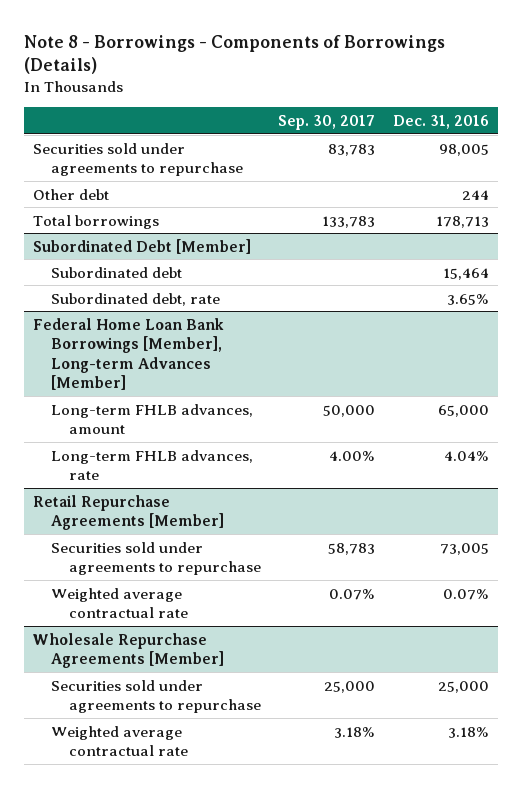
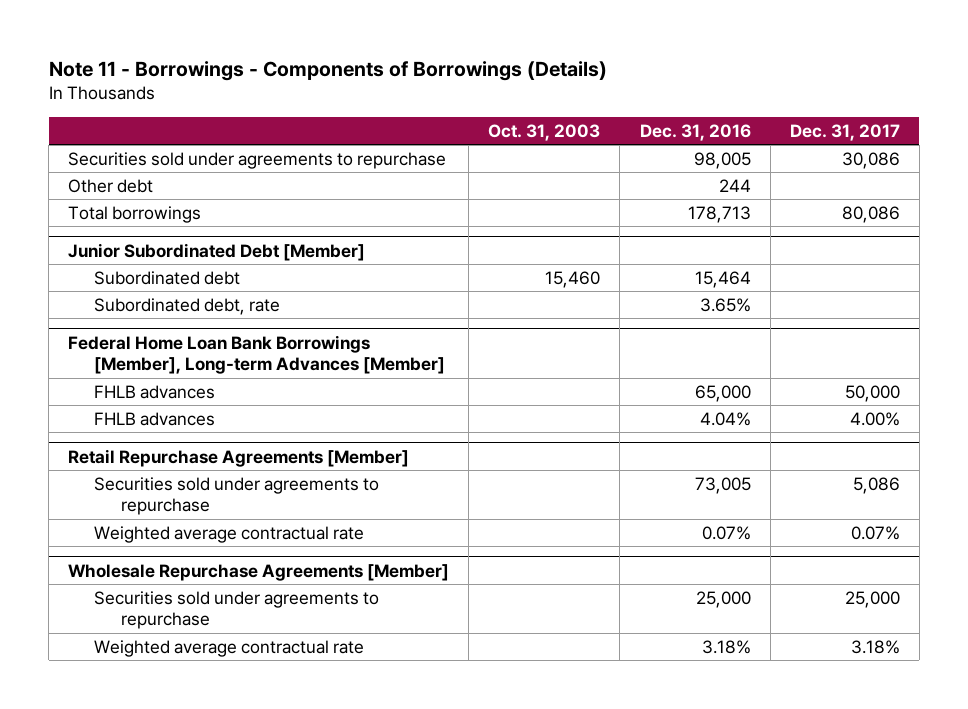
[23,34,445,75] Note 8 - Borrowings - Components of Borrowings (Details) -> [48,60,607,81] Note 11 - Borrowings - Components of Borrowings (Details)
[278,114,376,130] Sep. 30, 2017 -> none
none -> [488,123,601,141] Oct. 31, 2003
none -> [789,123,900,141] Dec. 31, 2017
[32,238,251,254] Subordinated Debt [Member] -> [68,242,366,261] Junior Subordinated Debt [Member]
[50,403,253,435] Long-term FHLB advances, amount -> [94,384,216,399] FHLB advances
[50,449,253,481] Long-term FHLB advances, rate -> [94,411,216,426] FHLB advances

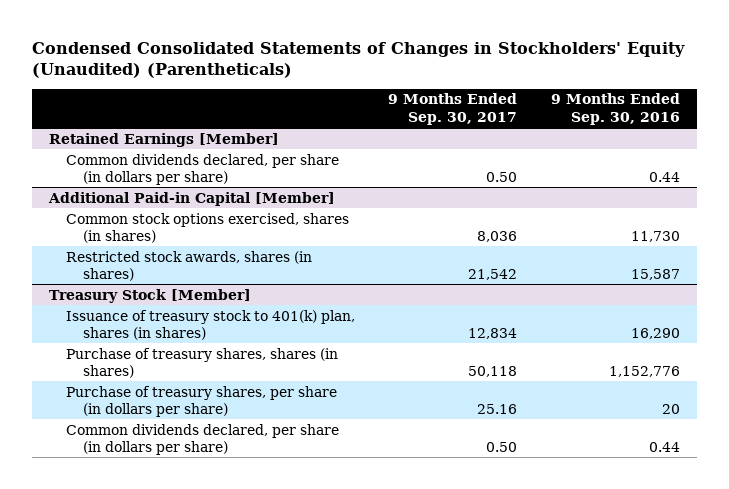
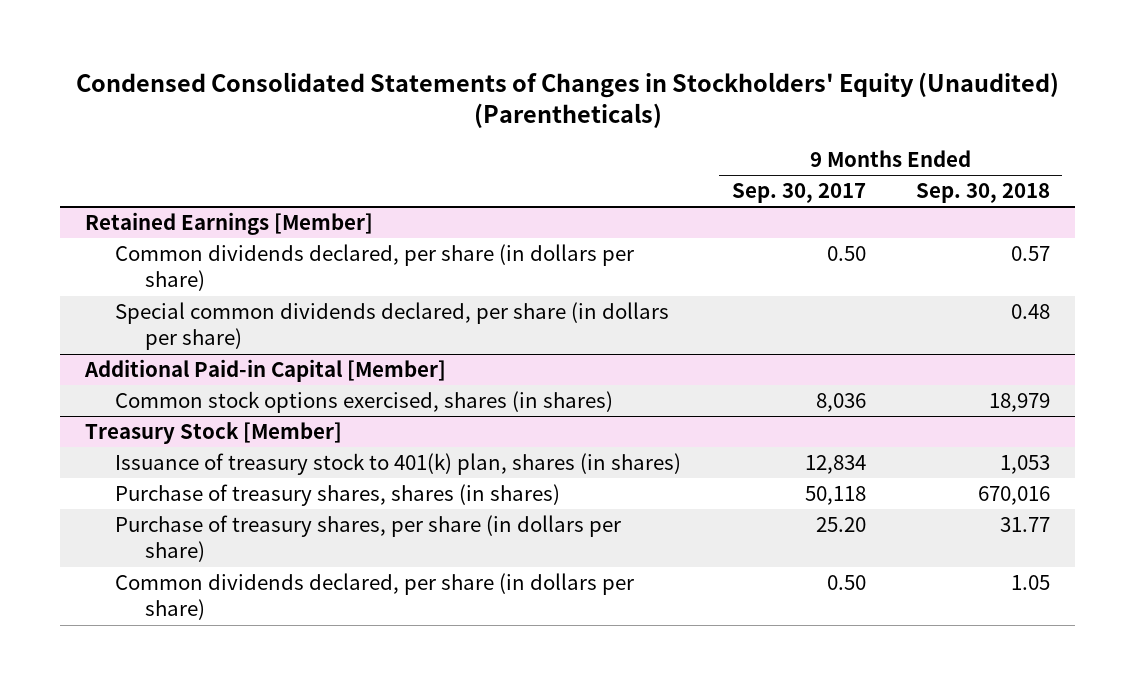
[551,93,681,125] 9 Months Ended Sep. 30, 2016 -> none
none -> [915,183,1050,204] Sep. 30, 2018
none -> [115,302,670,351] Special common dividends declared, per share (in dollars per share)
[65,250,312,281] Restricted stock awards, shares (in shares) -> none
[477,403,518,414] 25.16 -> [815,517,866,533] 25.20

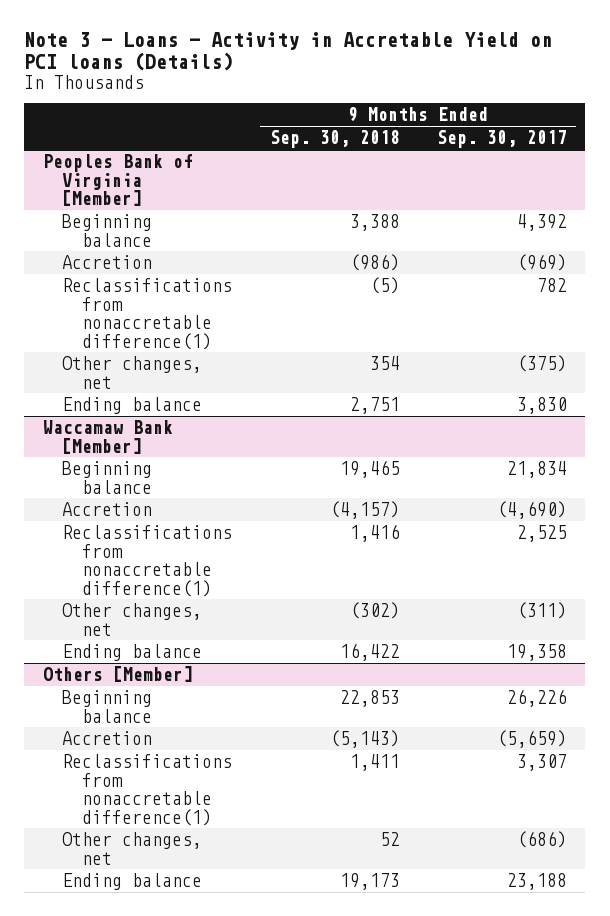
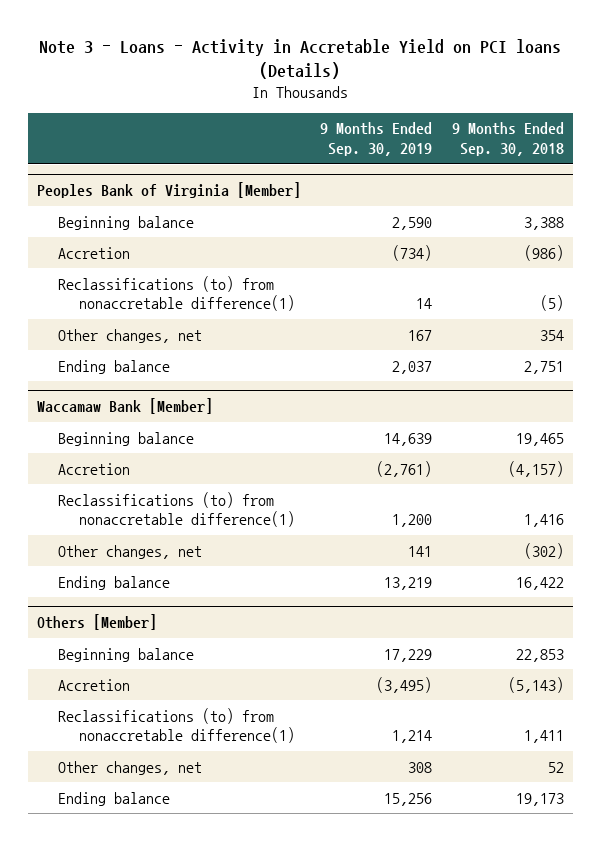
[436,130,567,149] Sep. 30, 2017 -> none
none -> [320,122,433,156] 9 Months Ended Sep. 30, 2019
[62,278,233,350] Reclassifications from nonaccretable difference(1) -> [58,275,295,312] Reclassifications (to) from nonaccretable difference(1)
[62,525,233,597] Reclassifications from nonaccretable difference(1) -> [58,491,295,528] Reclassifications (to) from nonaccretable difference(1)
[62,754,233,826] Reclassifications from nonaccretable difference(1) -> [58,707,295,744] Reclassifications (to) from nonaccretable difference(1)

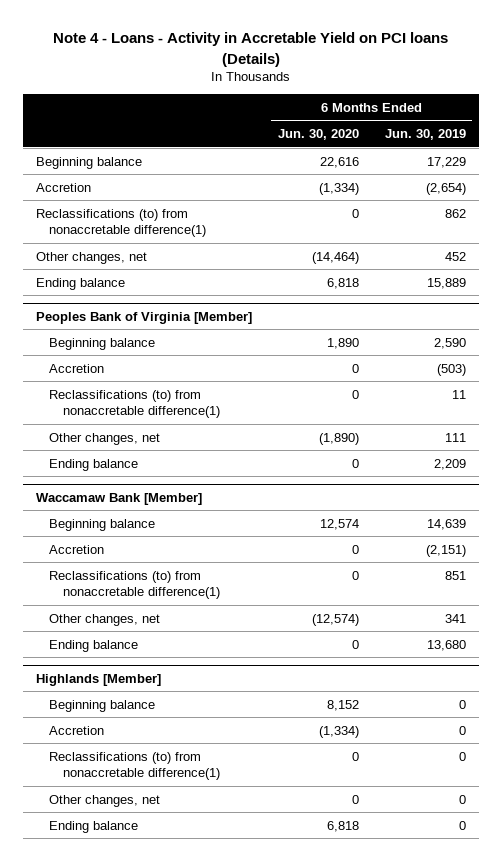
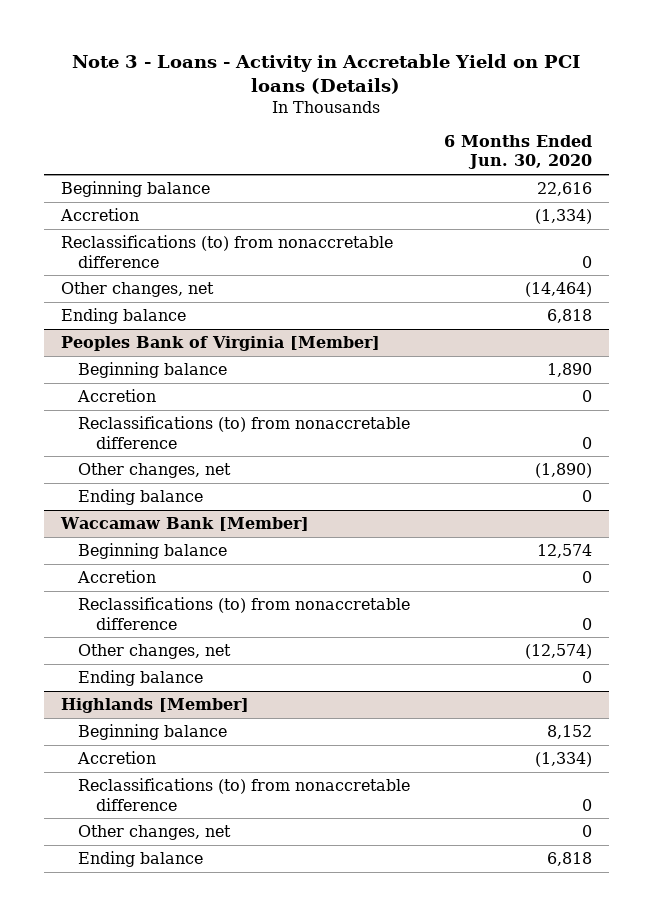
[52,32,448,67] Note 4 - Loans - Activity in Accretable Yield on PCI loans (Details) -> [72,53,581,94] Note 3 - Loans - Activity in Accretable Yield on PCI loans (Details)
[384,129,466,141] Jun. 30, 2019 -> none
[35,208,207,237] Reclassifications (to) from nonaccretable difference(1) -> [60,234,393,268] Reclassifications (to) from nonaccretable difference
[49,389,220,418] Reclassifications (to) from nonaccretable difference(1) -> [78,415,411,449] Reclassifications (to) from nonaccretable difference
[49,570,220,599] Reclassifications (to) from nonaccretable difference(1) -> [78,596,411,630] Reclassifications (to) from nonaccretable difference
[49,751,220,780] Reclassifications (to) from nonaccretable difference(1) -> [78,777,411,811] Reclassifications (to) from nonaccretable difference

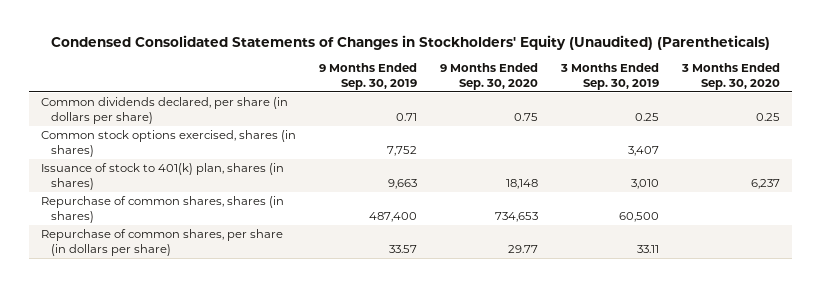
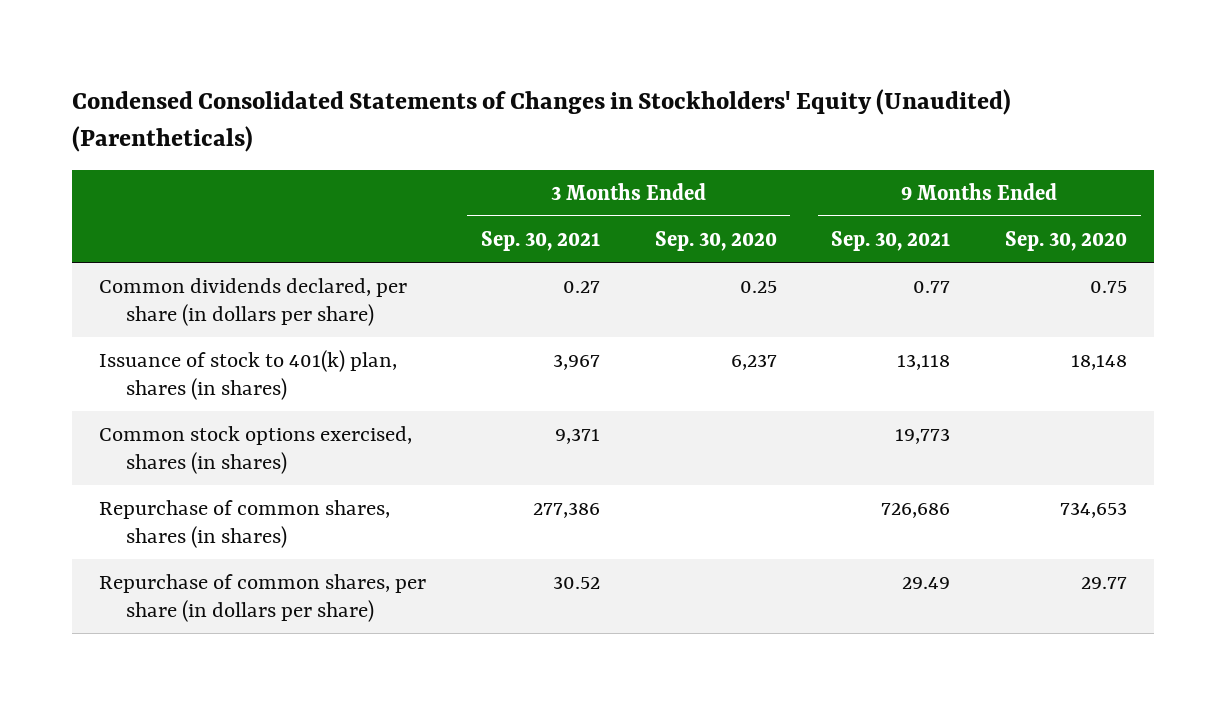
[318,62,417,90] 9 Months Ended Sep. 30, 2019 -> none
[560,62,660,90] 3 Months Ended Sep. 30, 2019 -> none
none -> [480,230,600,251] Sep. 30, 2021
none -> [831,230,951,251] Sep. 30, 2021
[40,129,296,157] Common stock options exercised, shares (in shares) -> [99,425,413,475] Common stock options exercised, shares (in shares)

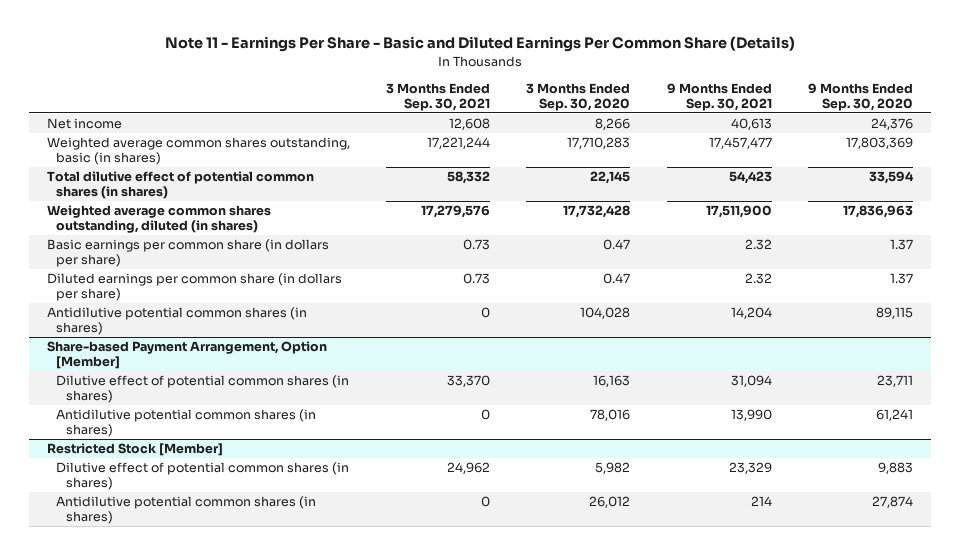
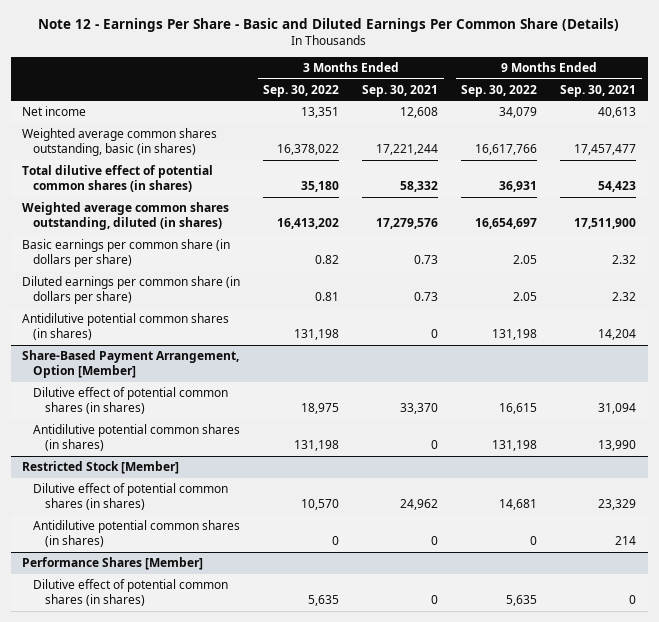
[164,36,795,53] Note 11 - Earnings Per Share - Basic and Diluted Earnings Per Common Share (Details) -> [38,18,620,33] Note 12 - Earnings Per Share - Basic and Diluted Earnings Per Common Share (Details)
[526,82,631,111] 3 Months Ended Sep. 30, 2020 -> none
[807,82,913,111] 9 Months Ended Sep. 30, 2020 -> none
none -> [263,84,340,97] Sep. 30, 2022
none -> [461,84,538,97] Sep. 30, 2022
[46,341,327,370] Share-based Payment Arrangement, Option [Member] -> [22,350,240,379] Share-Based Payment Arrangement, Option [Member]
none -> [22,557,204,571] Performance Shares [Member]
none -> [33,579,229,607] Dilutive effect of potential common shares (in shares)

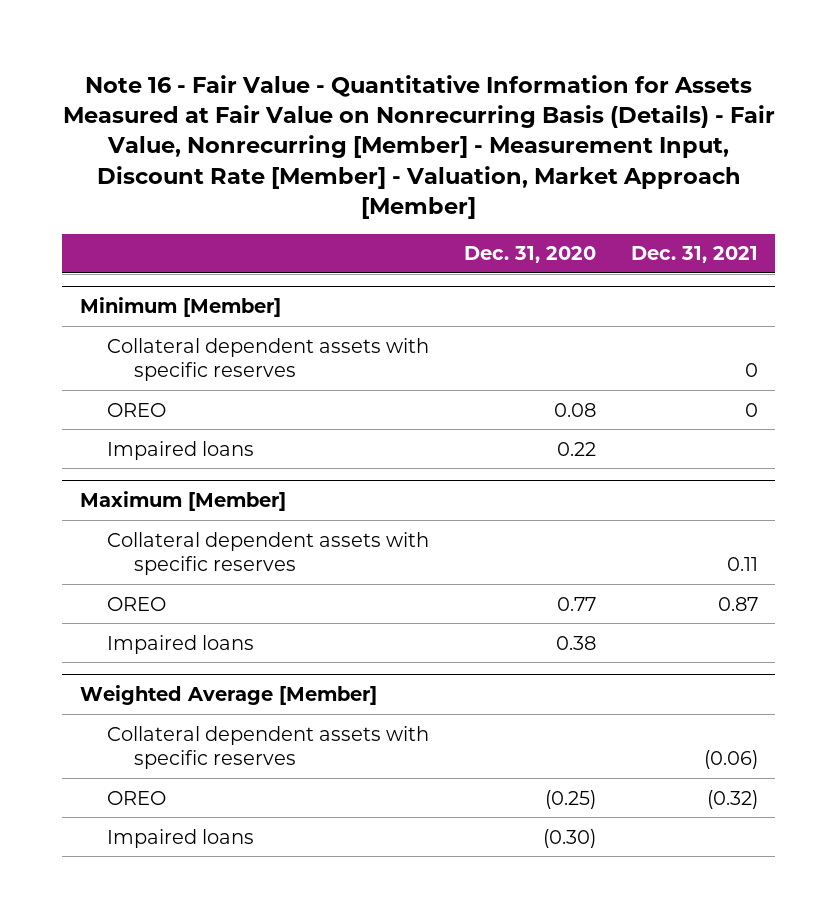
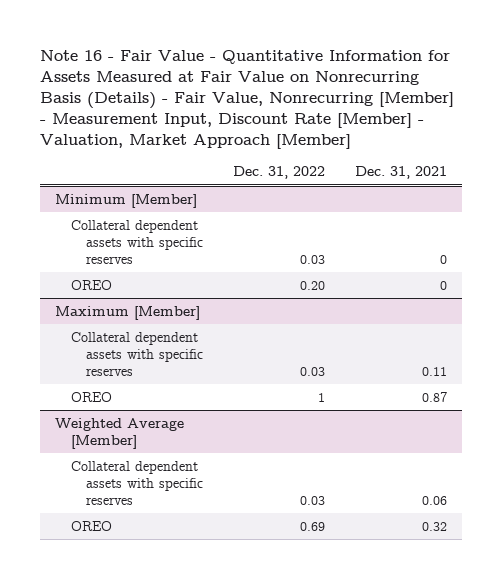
[463,246,596,264] Dec. 31, 2020 -> none
none -> [232,166,325,180] Dec. 31, 2022
[106,440,254,460] Impaired loans -> none
[106,634,254,654] Impaired loans -> none
[106,828,254,848] Impaired loans -> none
[703,749,758,769] (0.06) -> [422,496,448,506] 0.06
[706,789,758,809] (0.32) -> [422,521,448,531] 0.32

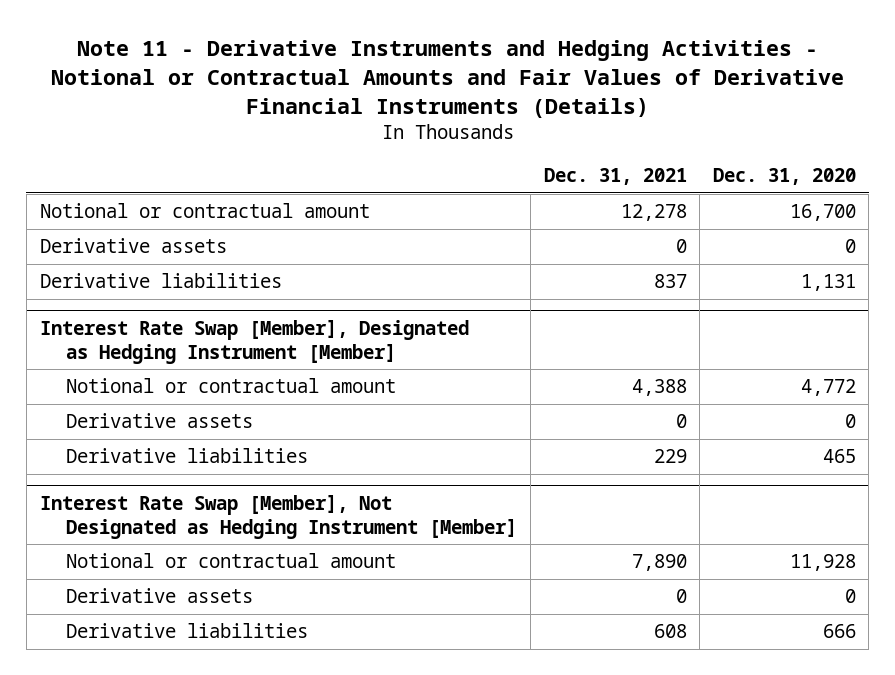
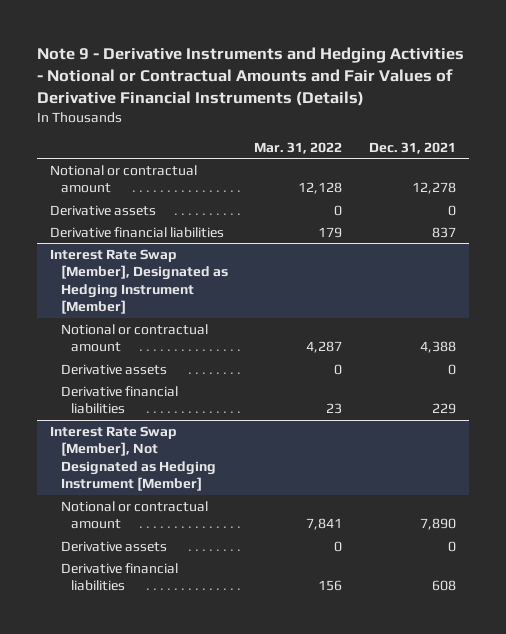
[50,39,844,118] Note 11 - Derivative Instruments and Hedging Activities - Notional or Contractual Amounts and Fair Values of Derivative Financial Instruments (Details) -> [36,46,464,106] Note 9 - Derivative Instruments and Hedging Activities - Notional or Contractual Amounts and Fair Values of Derivative Financial Instruments (Details)
[712,168,856,186] Dec. 31, 2020 -> none
none -> [254,141,343,154] Mar. 31, 2022
[39,273,282,289] Derivative liabilities -> [50,226,225,238] Derivative financial liabilities
[66,448,309,464] Derivative liabilities -> [60,385,178,415] Derivative financial liabilities
[66,623,309,639] Derivative liabilities -> [60,562,178,592] Derivative financial liabilities

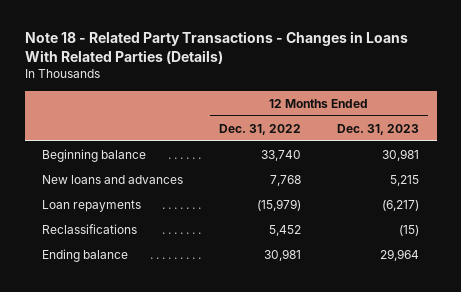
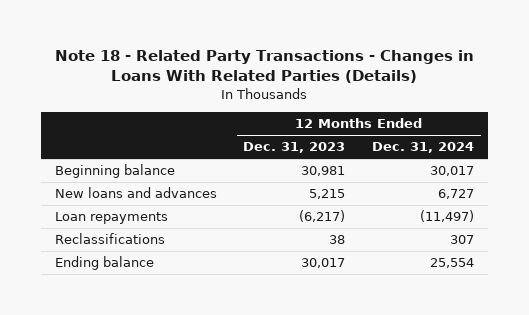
[219,123,302,135] Dec. 31, 2022 -> none
none -> [372,142,475,154] Dec. 31, 2024
[398,224,419,236] (15) -> [329,235,346,245] 38
[379,248,419,261] 29,964 -> [301,258,346,269] 30,017

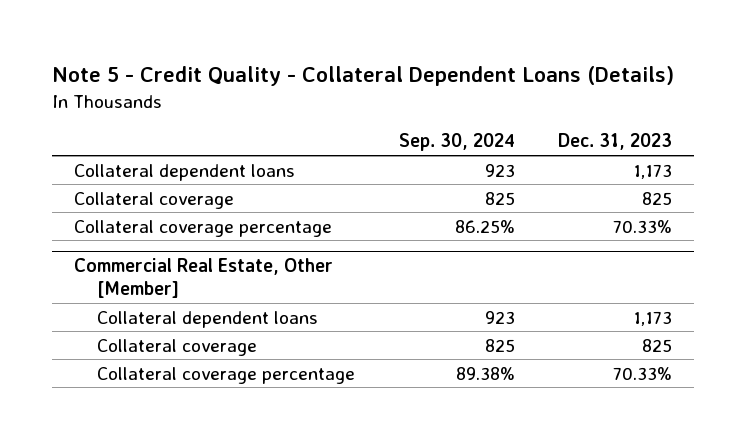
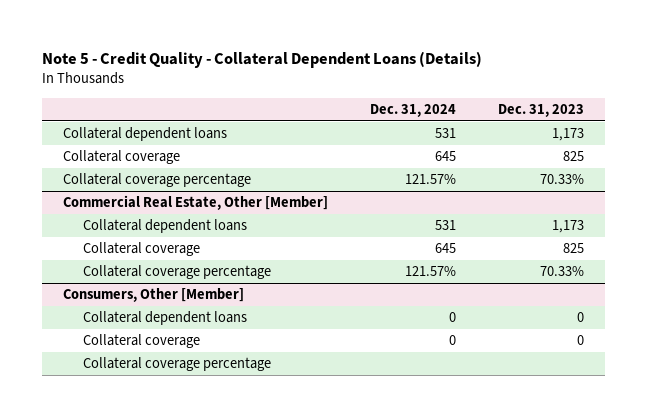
[398,133,515,152] Sep. 30, 2024 -> none
none -> [370,103,457,117] Dec. 31, 2024
none -> [63,288,245,303] Consumers, Other [Member]
none -> [82,311,247,326] Collateral dependent loans
none -> [82,334,200,349] Collateral coverage
none -> [82,357,271,372] Collateral coverage percentage

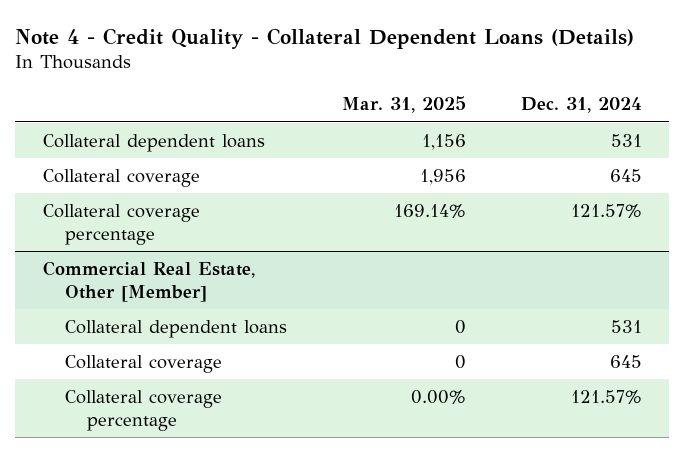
[42,51,483,69] Note 5 - Credit Quality - Collateral Dependent Loans (Details) -> [15,27,635,49] Note 4 - Credit Quality - Collateral Dependent Loans (Details)
[498,103,585,117] Dec. 31, 2023 -> none
none -> [341,96,466,114] Mar. 31, 2025
[63,288,245,303] Consumers, Other [Member] -> none
[82,311,247,326] Collateral dependent loans -> none
[82,334,200,349] Collateral coverage -> none
[82,357,271,372] Collateral coverage percentage -> none

